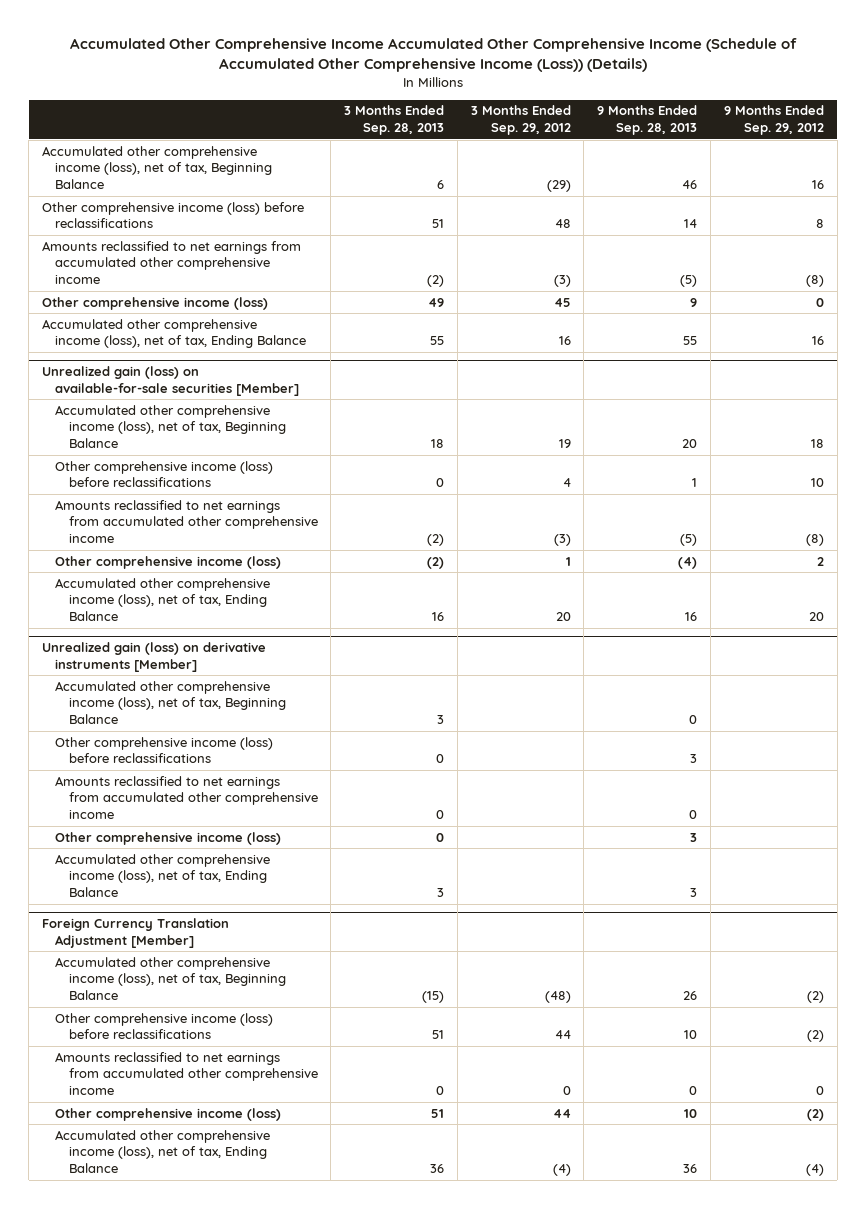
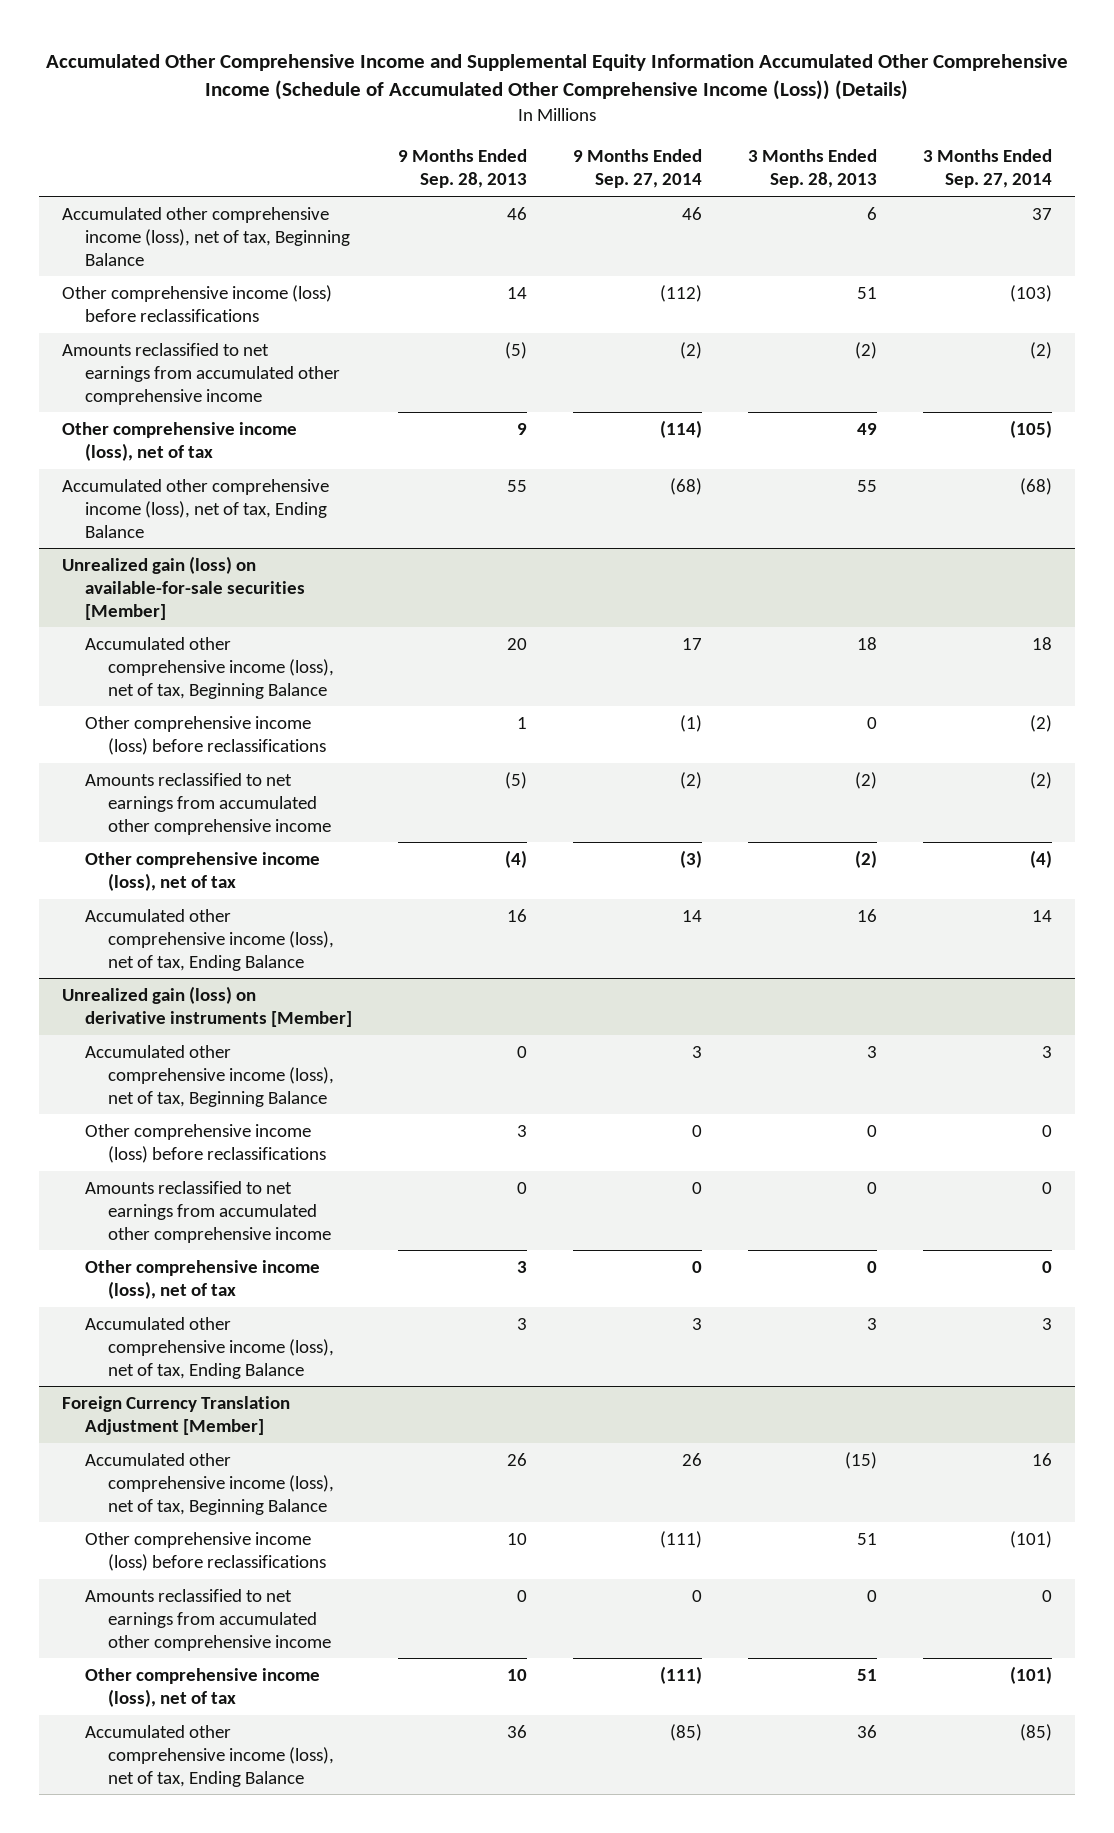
[69,38,797,73] Accumulated Other Comprehensive Income Accumulated Other Comprehensive Income (Schedule of Accumulated Other Comprehensive Income (Loss)) (Details) -> [46,53,1069,101] Accumulated Other Comprehensive Income and Supplemental Equity Information Accumulated Other Comprehensive Income (Schedule of Accumulated Other Comprehensive Income (Loss)) (Details)
[470,105,571,136] 3 Months Ended Sep. 29, 2012 -> none
[723,105,824,136] 9 Months Ended Sep. 29, 2012 -> none
none -> [573,149,703,189] 9 Months Ended Sep. 27, 2014
none -> [923,149,1053,189] 3 Months Ended Sep. 27, 2014
[42,296,269,310] Other comprehensive income (loss) -> [62,421,298,461] Other comprehensive income (loss), net of tax
[55,555,282,569] Other comprehensive income (loss) -> [84,851,320,891] Other comprehensive income (loss), net of tax
[55,831,282,845] Other comprehensive income (loss) -> [84,1259,320,1299] Other comprehensive income (loss), net of tax
[55,1107,282,1121] Other comprehensive income (loss) -> [84,1667,320,1707] Other comprehensive income (loss), net of tax

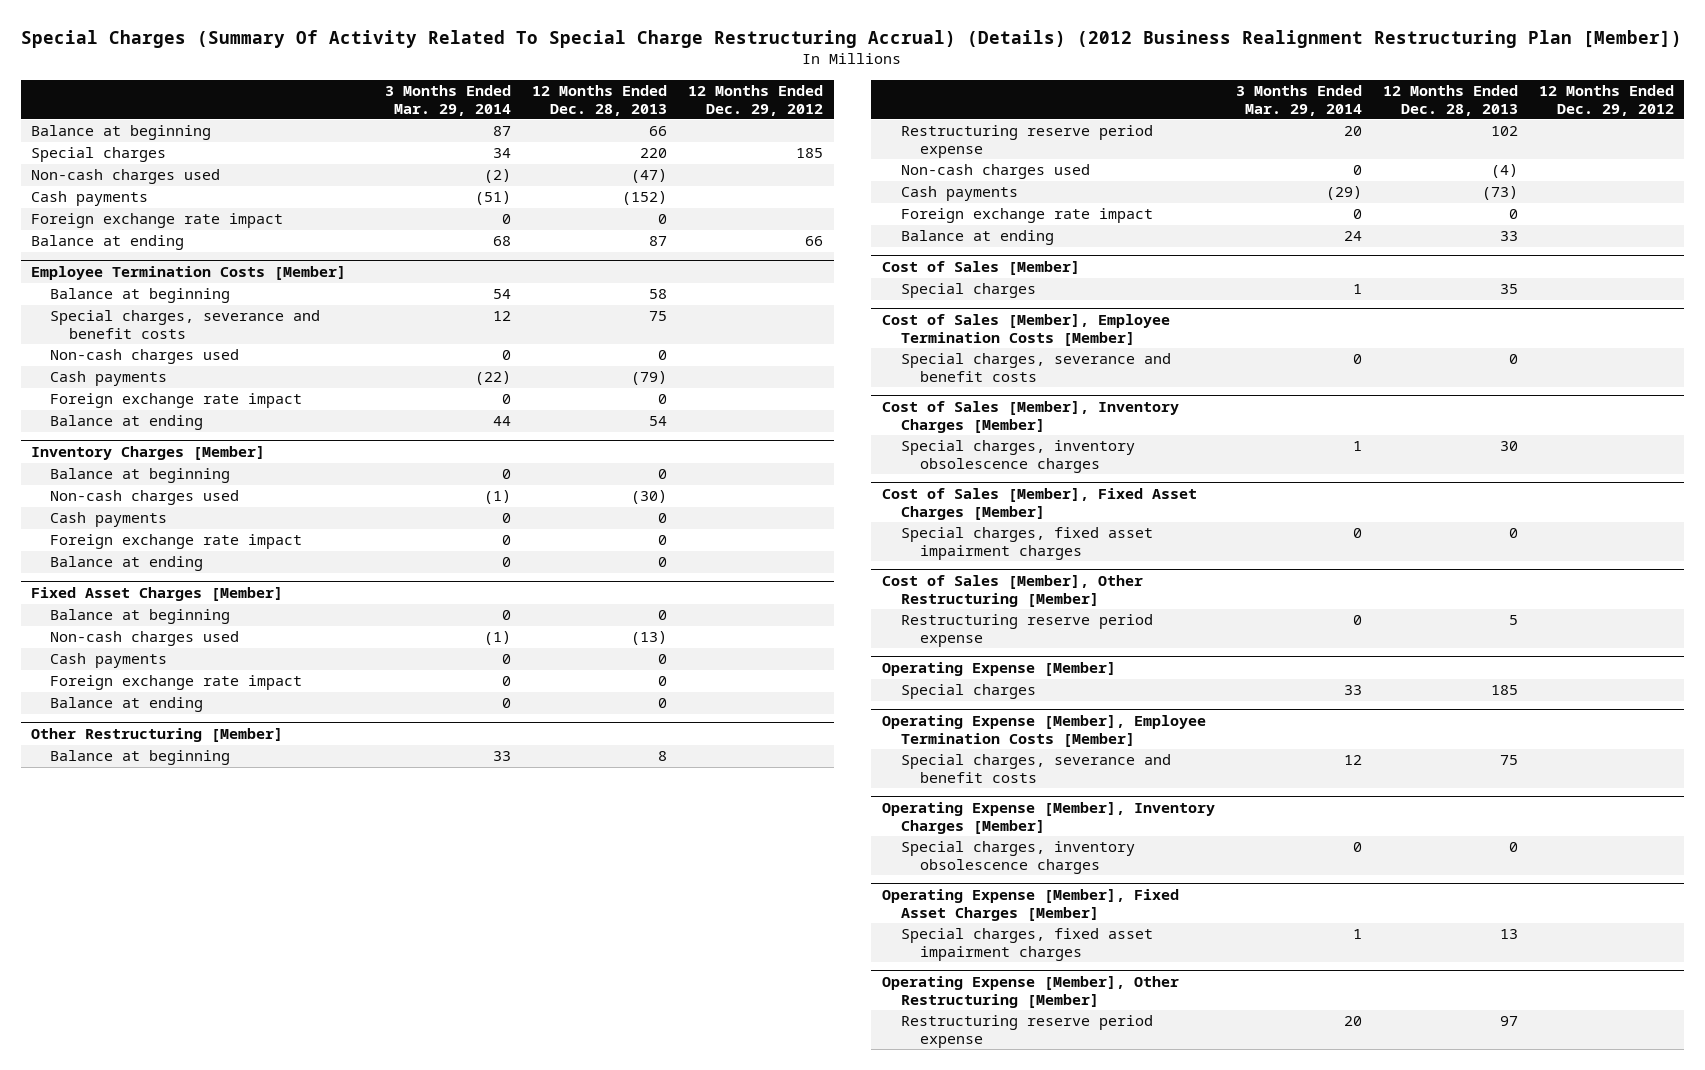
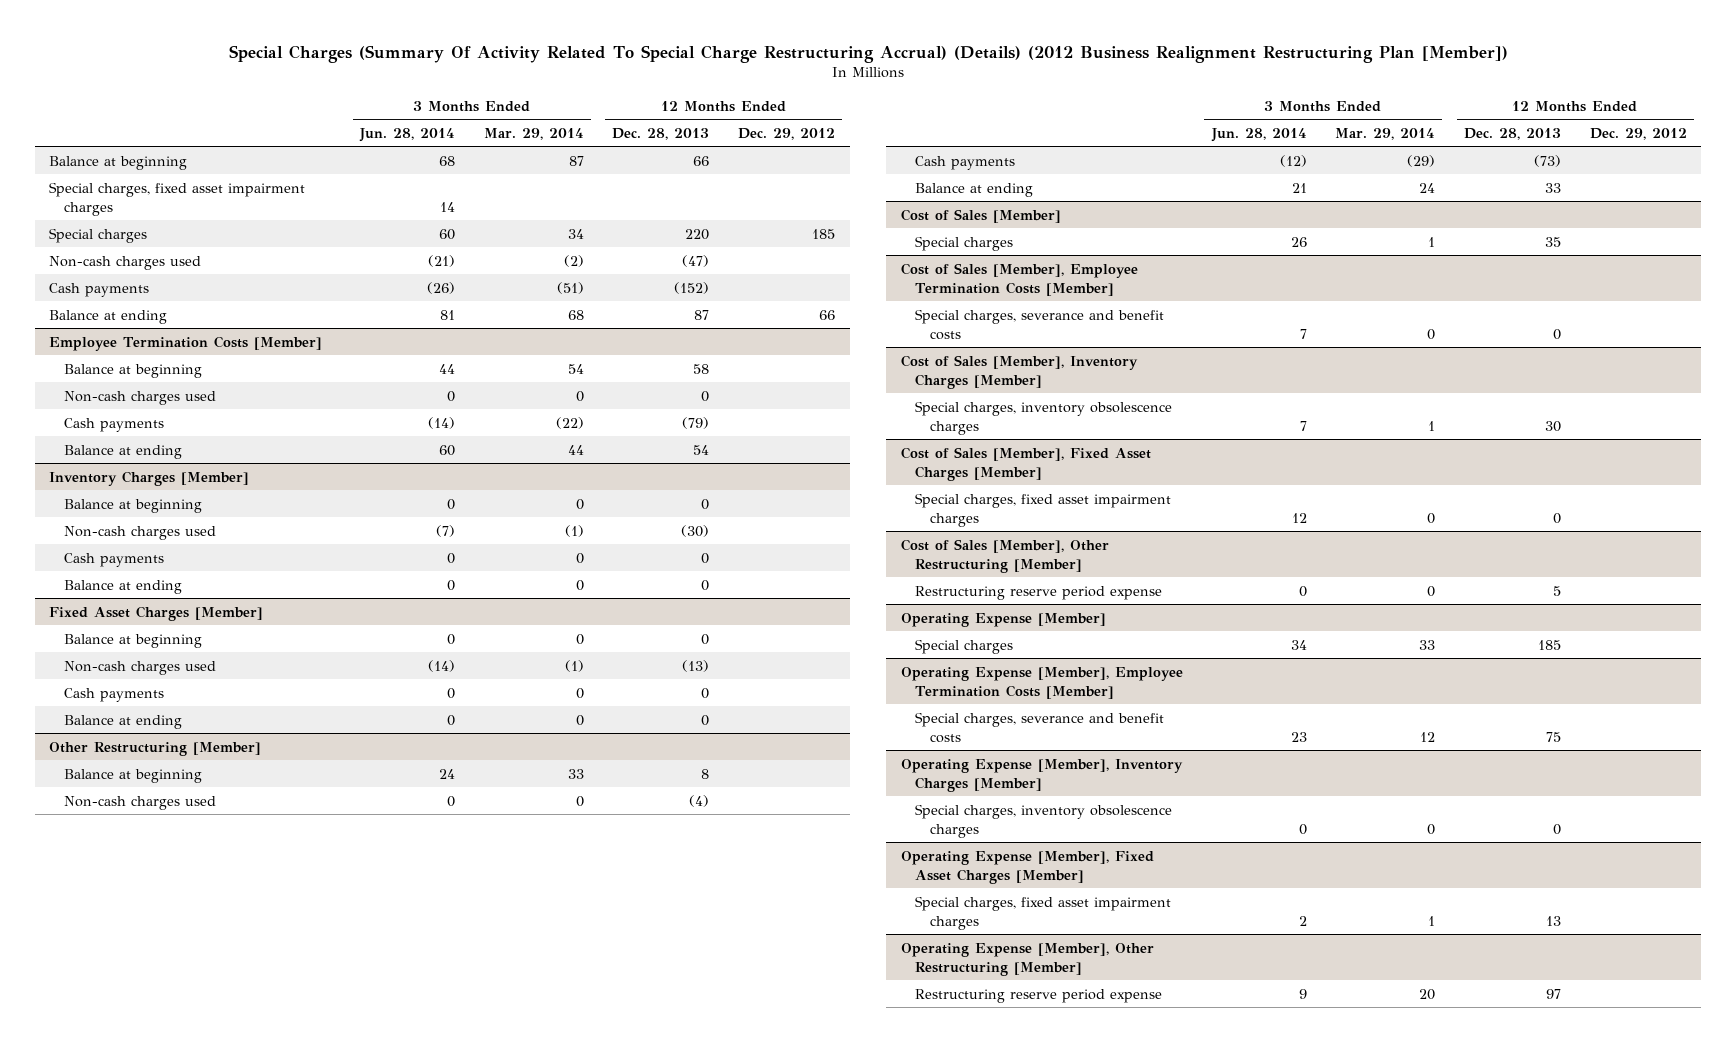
none -> [358,127,455,142] Jun. 28, 2014
none -> [49,181,306,216] Special charges, fixed asset impairment charges
[31,213,284,229] Foreign exchange rate impact -> none
[50,310,321,339] Special charges, severance and benefit costs -> none
[50,393,303,409] Foreign exchange rate impact -> none
[50,534,303,550] Foreign exchange rate impact -> none
[50,675,303,691] Foreign exchange rate impact -> none
[900,125,1153,158] Restructuring reserve period expense -> none
[900,208,1153,224] Foreign exchange rate impact -> none

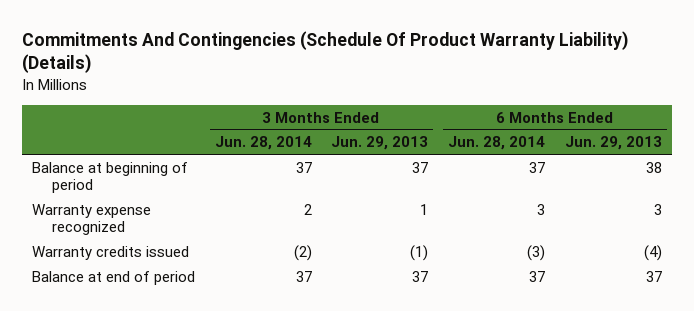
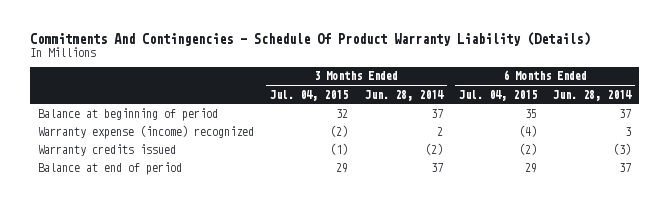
[22,30,630,74] Commitments And Contingencies (Schedule Of Product Warranty Liability) (Details) -> [29,32,590,47] Commitments And Contingencies - Schedule Of Product Warranty Liability (Details)
[331,136,429,151] Jun. 29, 2013 -> none
[564,136,662,151] Jun. 29, 2013 -> none
none -> [270,89,349,101] Jul. 04, 2015
none -> [458,89,537,101] Jul. 04, 2015
[31,203,151,236] Warranty expense recognized -> [37,124,254,139] Warranty expense (income) recognized

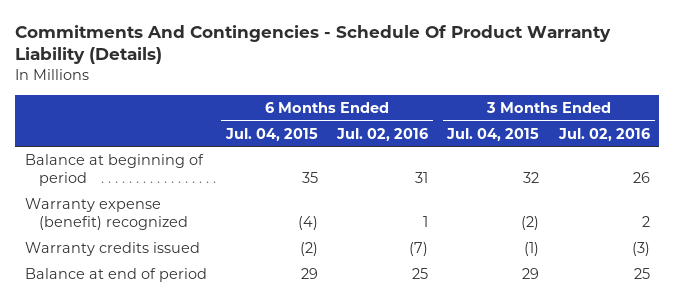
[364,89,444,101] Jun. 28, 2014 -> none
[553,89,633,101] Jun. 28, 2014 -> none
none -> [336,127,429,141] Jul. 02, 2016
none -> [557,127,650,141] Jul. 02, 2016
[37,124,254,139] Warranty expense (income) recognized -> [24,197,189,231] Warranty expense (benefit) recognized

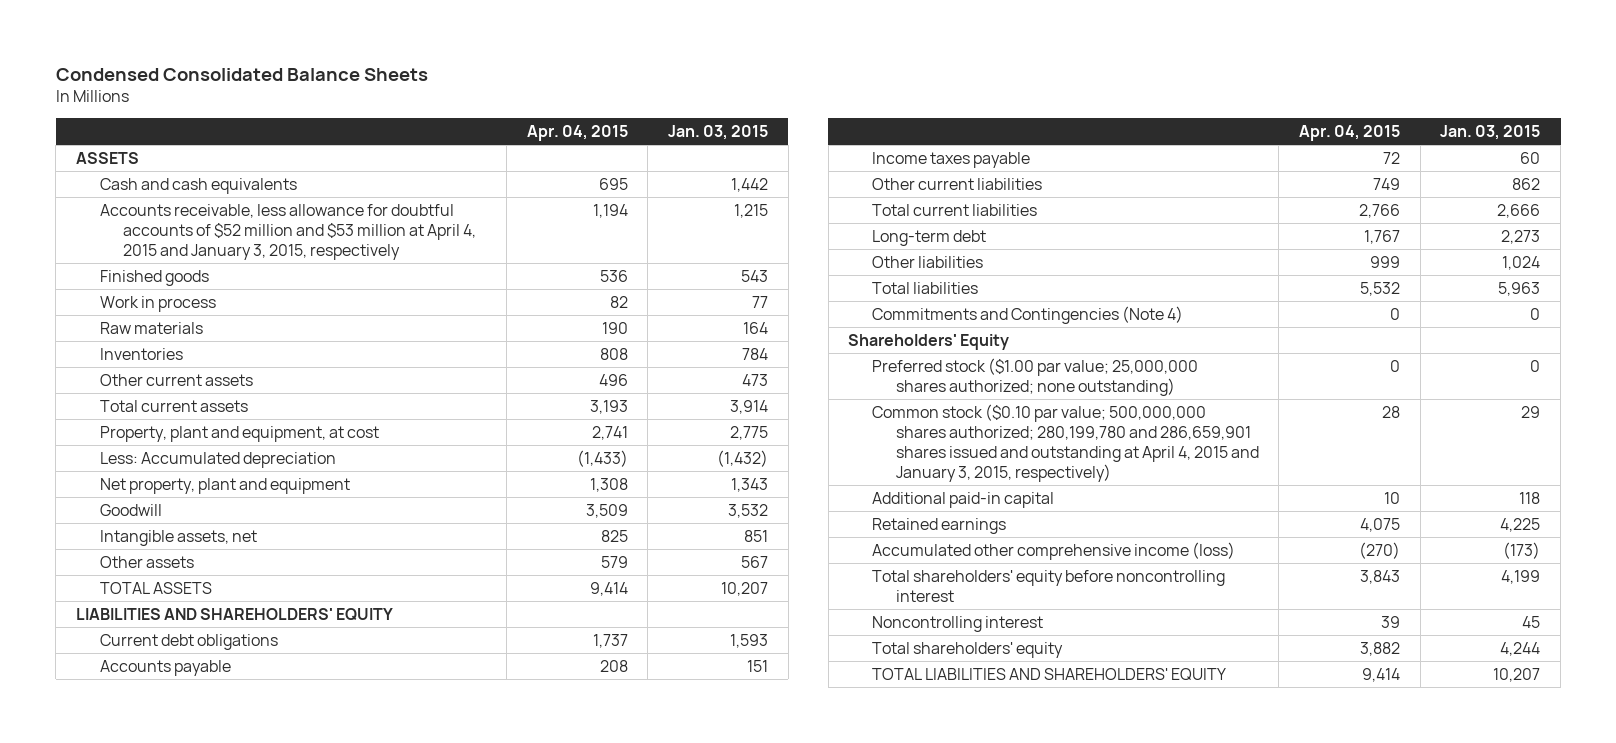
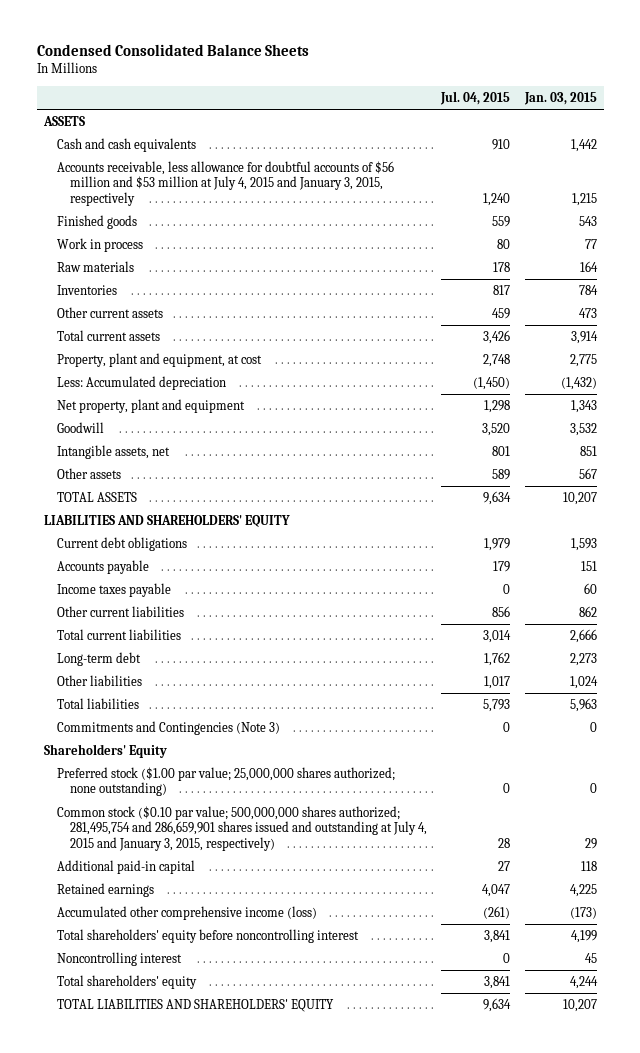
[526,125,628,142] Apr. 04, 2015 -> none
none -> [440,90,511,105] Jul. 04, 2015
[99,203,477,261] Accounts receivable, less allowance for doubtful accounts of $52 million and $53 million at April 4, 2015 and January 3, 2015, respectively -> [57,160,395,206] Accounts receivable, less allowance for doubtful accounts of $56 million and $53 million at July 4, 2015 and January 3, 2015, respectively
[872,305,1184,324] Commitments and Contingencies (Note 4) -> [57,720,281,735] Commitments and Contingencies (Note 3)
[872,403,1259,483] Common stock ($0.10 par value; 500,000,000 shares authorized; 280,199,780 and 286,659,901 shares issued and outstanding at April 4, 2015 and January 3, 2015, respectively) -> [57,805,428,851] Common stock ($0.10 par value; 500,000,000 shares authorized; 281,495,754 and 286,659,901 shares issued and outstanding at July 4, 2015 and January 3, 2015, respectively)

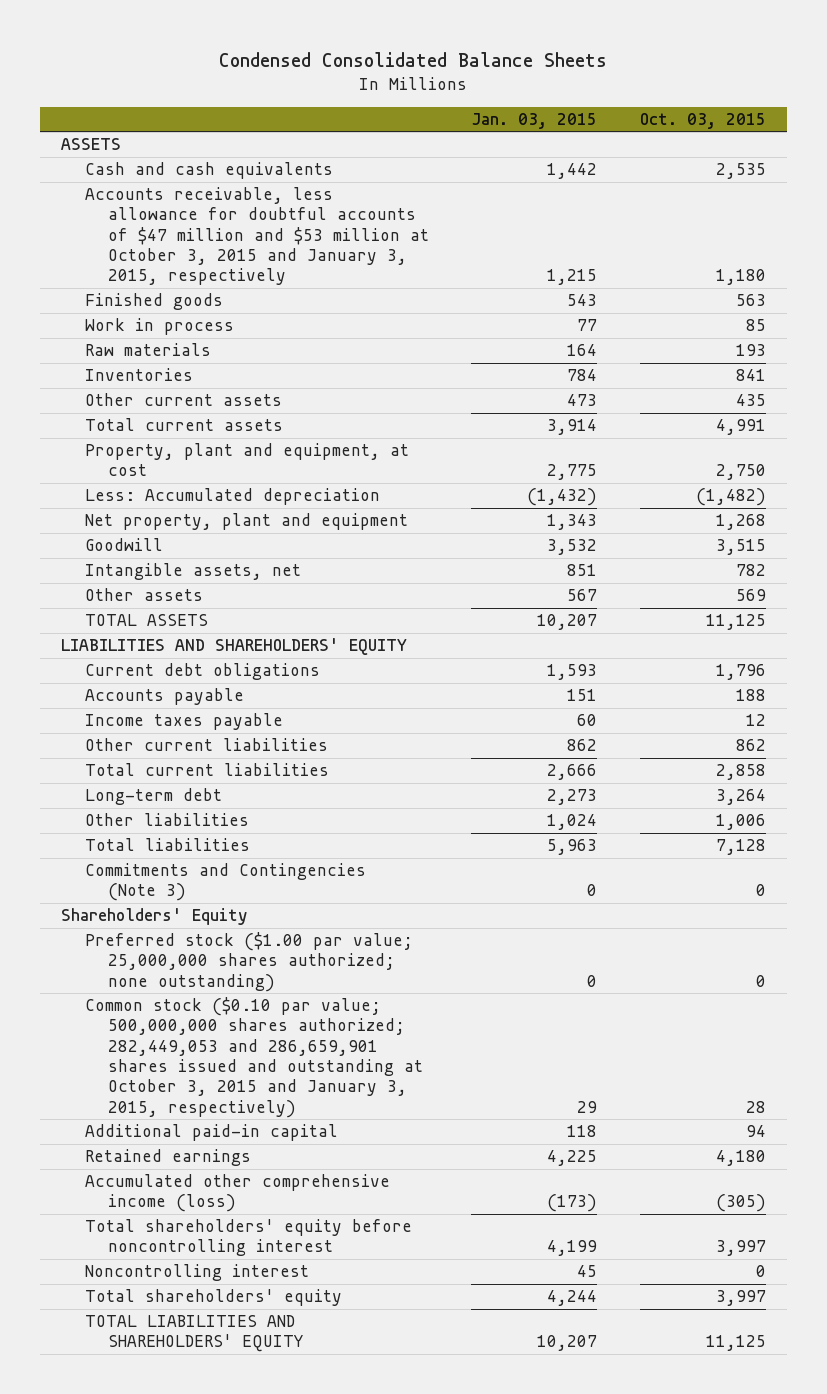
[440,90,511,105] Jul. 04, 2015 -> none
none -> [639,113,766,130] Oct. 03, 2015
[57,160,395,206] Accounts receivable, less allowance for doubtful accounts of $56 million and $53 million at July 4, 2015 and January 3, 2015, respectively -> [84,187,429,286] Accounts receivable, less allowance for doubtful accounts of $47 million and $53 million at October 3, 2015 and January 3, 2015, respectively
[57,805,428,851] Common stock ($0.10 par value; 500,000,000 shares authorized; 281,495,754 and 286,659,901 shares issued and outstanding at July 4, 2015 and January 3, 2015, respectively) -> [84,997,423,1118] Common stock ($0.10 par value; 500,000,000 shares authorized; 282,449,053 and 286,659,901 shares issued and outstanding at October 3, 2015 and January 3, 2015, respectively)

